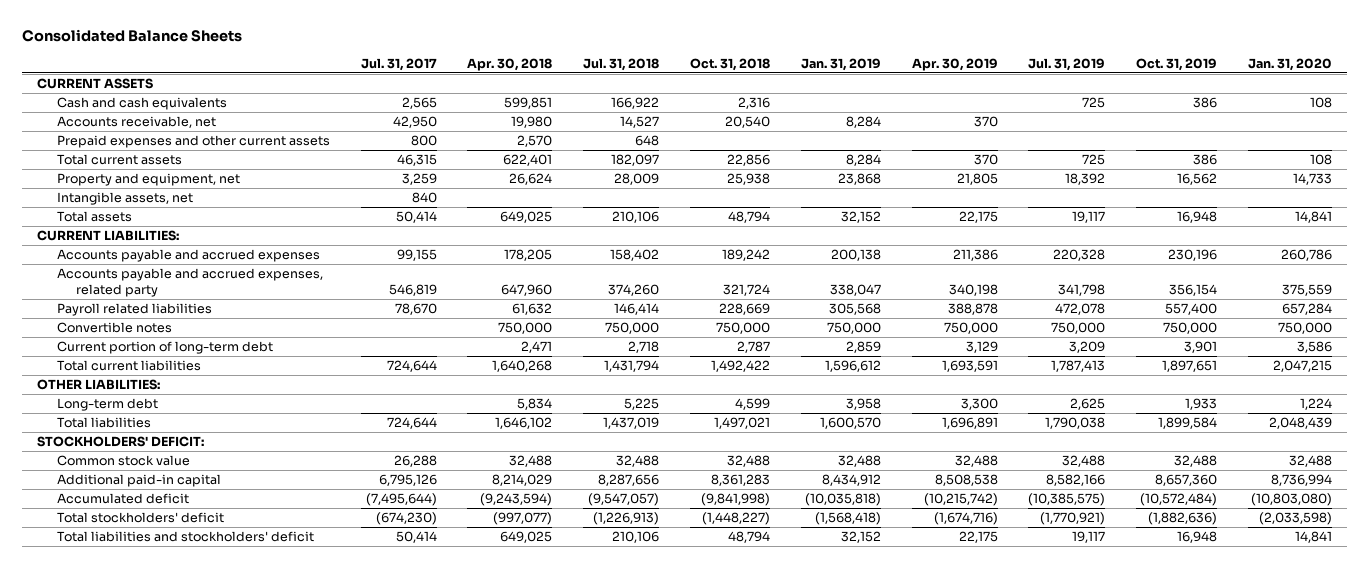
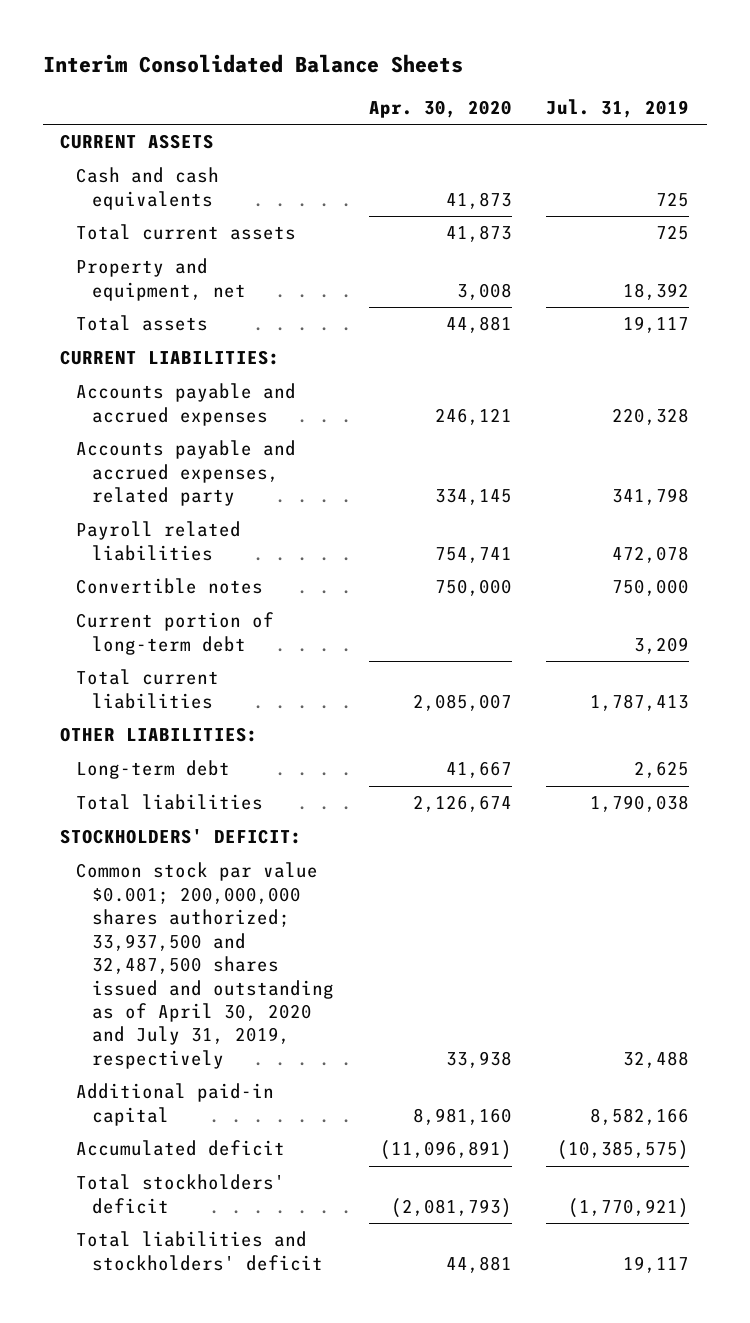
[21,29,242,43] Consolidated Balance Sheets -> [43,53,464,73] Interim Consolidated Balance Sheets
[360,57,437,71] Jul. 31, 2017 -> none
[467,57,553,71] Apr. 30, 2018 -> none
[583,57,660,71] Jul. 31, 2018 -> none
[690,57,771,71] Oct. 31, 2018 -> none
[800,57,881,71] Jan. 31, 2019 -> none
[911,57,998,71] Apr. 30, 2019 -> none
[1136,57,1218,71] Oct. 31, 2019 -> none
[1247,57,1332,71] Jan. 31, 2020 -> none
none -> [368,99,512,118] Apr. 30, 2020
[56,116,216,129] Accounts receivable, net -> none
[56,135,330,149] Prepaid expenses and other current assets -> none
[56,192,193,206] Intangible assets, net -> none
[56,455,190,467] Common stock value -> [76,862,335,1069] Common stock par value $0.001; 200,000,000 shares authorized; 33,937,500 and 32,487,500 shares issued and outstanding as of April 30, 2020 and July 31, 2019, respectively

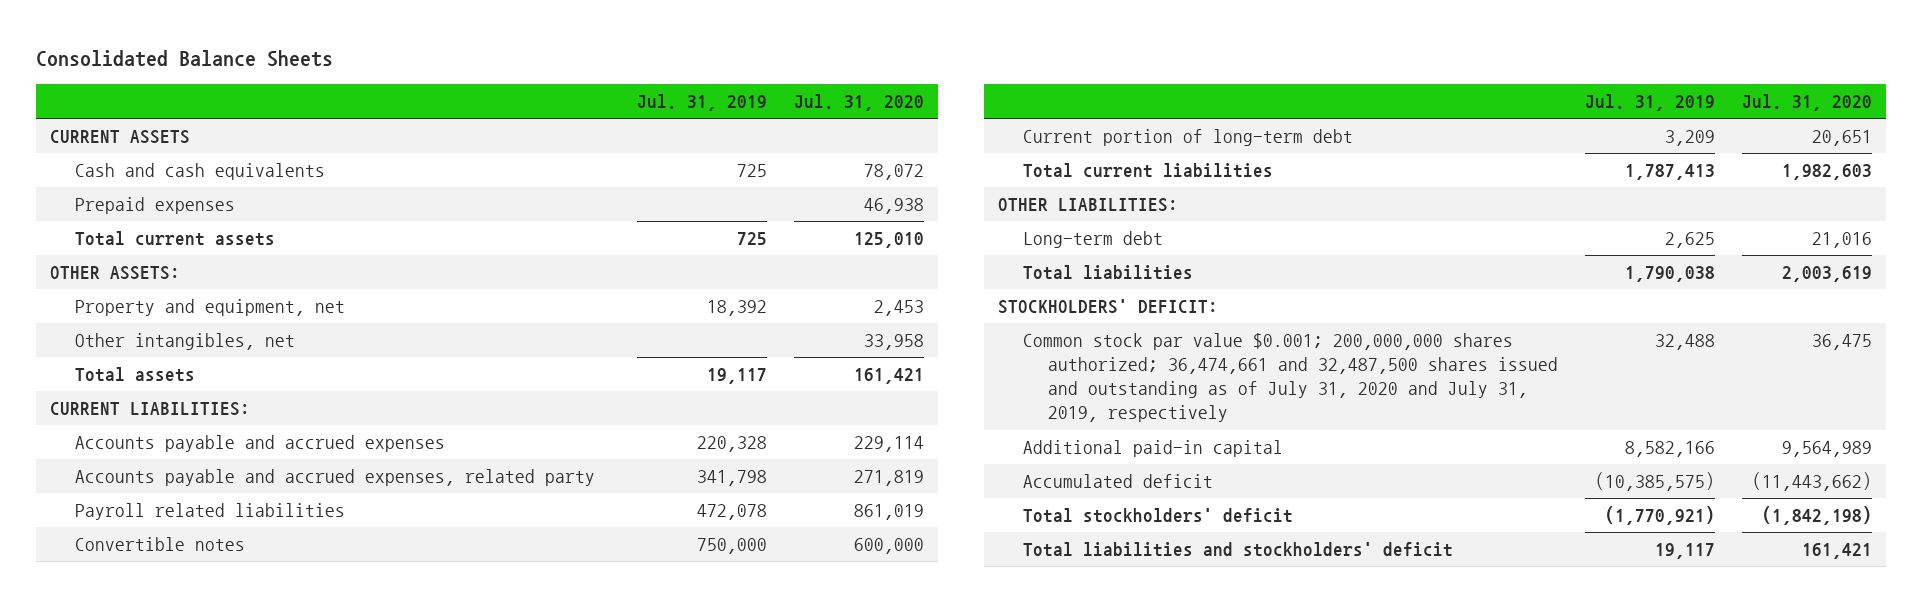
[43,53,464,73] Interim Consolidated Balance Sheets -> [36,50,334,68] Consolidated Balance Sheets
[368,99,512,118] Apr. 30, 2020 -> none
none -> [794,93,925,111] Jul. 31, 2020
none -> [74,197,235,215] Prepaid expenses
none -> [50,266,181,281] OTHER ASSETS:
none -> [74,333,295,351] Other intangibles, net
[76,862,335,1069] Common stock par value $0.001; 200,000,000 shares authorized; 33,937,500 and 32,487,500 shares issued and outstanding as of April 30, 2020 and July 31, 2019, respectively -> [1022,333,1558,423] Common stock par value $0.001; 200,000,000 shares authorized; 36,474,661 and 32,487,500 shares issued and outstanding as of July 31, 2020 and July 31, 2019, respectively

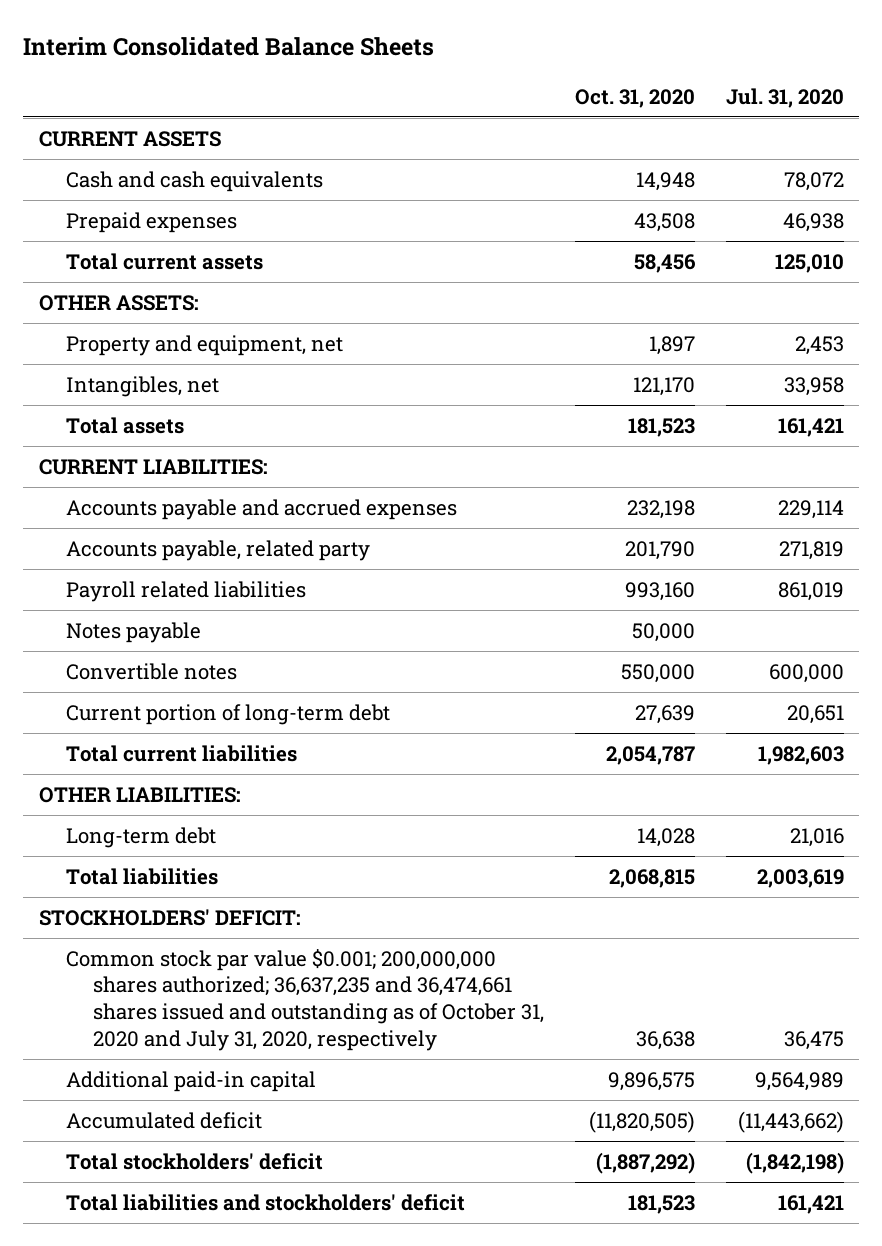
[36,50,334,68] Consolidated Balance Sheets -> [23,37,435,57] Interim Consolidated Balance Sheets
[637,93,768,111] Jul. 31, 2019 -> none
none -> [574,88,695,108] Oct. 31, 2020
[74,333,295,351] Other intangibles, net -> [65,375,219,397] Intangibles, net
[74,469,595,487] Accounts payable and accrued expenses, related party -> [65,539,370,561] Accounts payable, related party
none -> [65,621,201,643] Notes payable
[1022,333,1558,423] Common stock par value $0.001; 200,000,000 shares authorized; 36,474,661 and 32,487,500 shares issued and outstanding as of July 31, 2020 and July 31, 2019, respectively -> [65,948,544,1051] Common stock par value $0.001; 200,000,000 shares authorized; 36,637,235 and 36,474,661 shares issued and outstanding as of October 31, 2020 and July 31, 2020, respectively

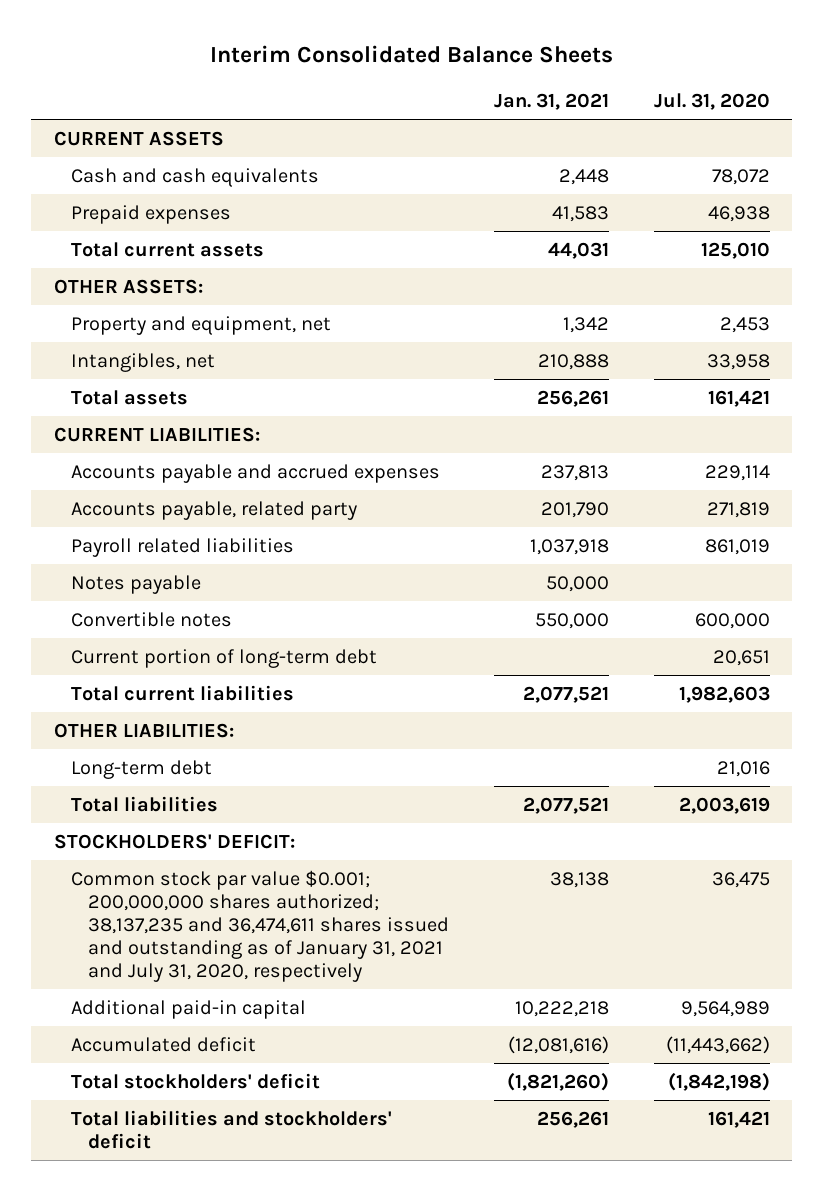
[574,88,695,108] Oct. 31, 2020 -> none
none -> [494,92,610,110] Jan. 31, 2021
[65,948,544,1051] Common stock par value $0.001; 200,000,000 shares authorized; 36,637,235 and 36,474,661 shares issued and outstanding as of October 31, 2020 and July 31, 2020, respectively -> [71,869,450,983] Common stock par value $0.001; 200,000,000 shares authorized; 38,137,235 and 36,474,611 shares issued and outstanding as of January 31, 2021 and July 31, 2020, respectively

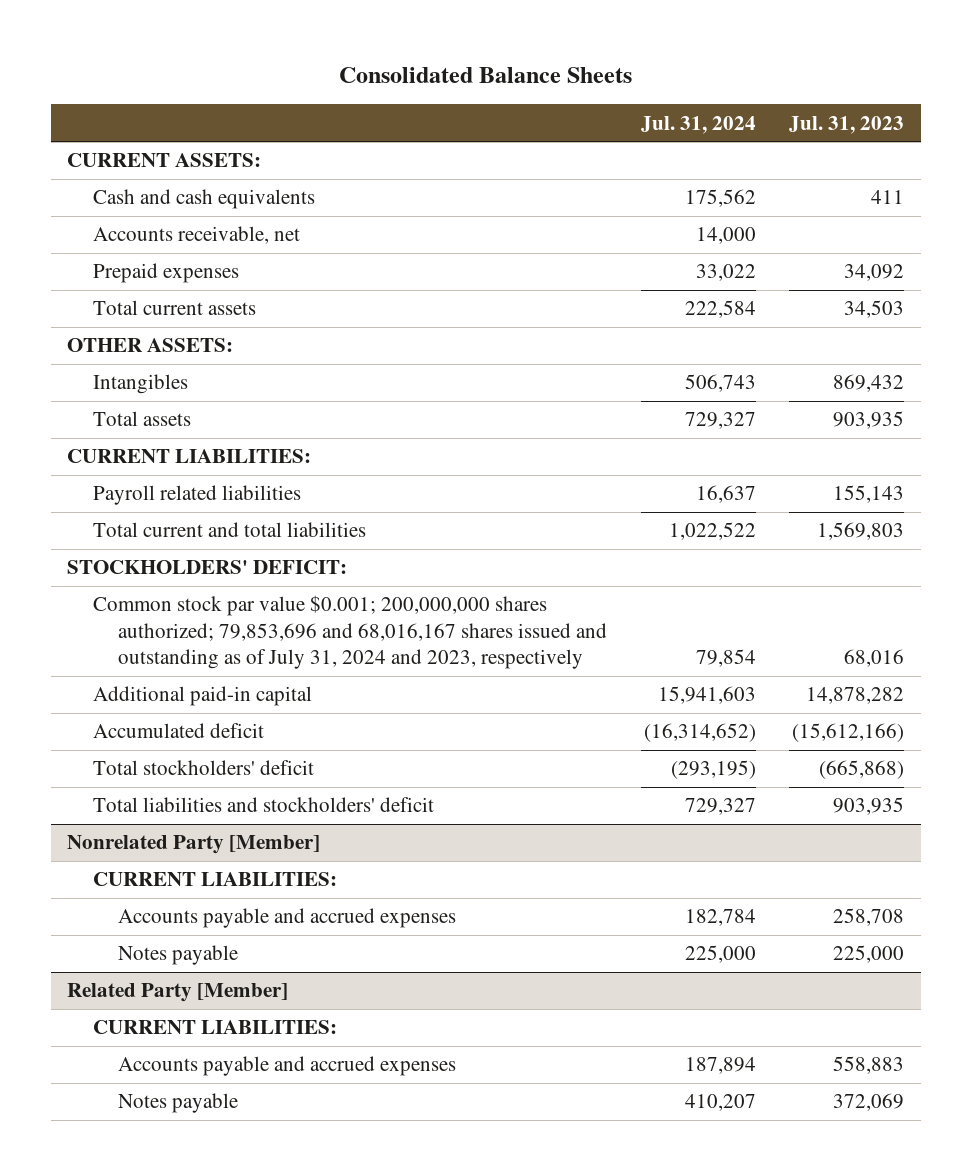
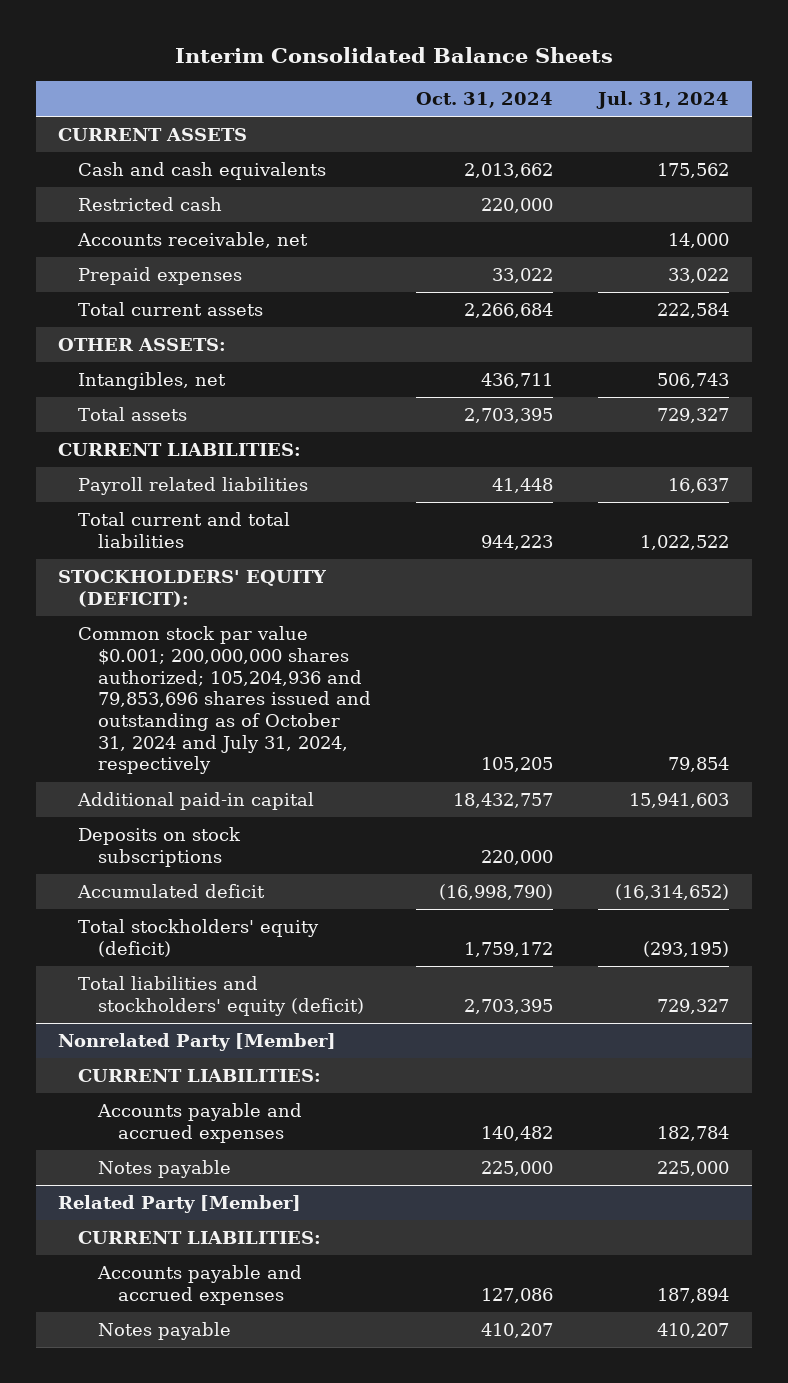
[338,67,632,84] Consolidated Balance Sheets -> [174,47,613,64] Interim Consolidated Balance Sheets
[788,115,904,134] Jul. 31, 2023 -> none
none -> [416,92,554,109] Oct. 31, 2024
[67,153,262,168] CURRENT ASSETS: -> [58,128,248,142] CURRENT ASSETS
none -> [78,197,223,212] Restricted cash
[92,374,188,395] Intangibles -> [78,372,227,391] Intangibles, net
[67,560,348,575] STOCKHOLDERS' DEFICIT: -> [58,570,328,607] STOCKHOLDERS' EQUITY (DEFICIT):
[92,595,608,670] Common stock par value $0.001; 200,000,000 shares authorized; 79,853,696 and 68,016,167 shares issued and outstanding as of July 31, 2024 and 2023, respectively -> [78,626,372,775] Common stock par value $0.001; 200,000,000 shares authorized; 105,204,936 and 79,853,696 shares issued and outstanding as of October 31, 2024 and July 31, 2024, respectively
none -> [78,827,242,867] Deposits on stock subscriptions
[92,760,314,776] Total stockholders' deficit -> [78,919,320,957] Total stockholders' equity (deficit)
[92,797,434,813] Total liabilities and stockholders' deficit -> [78,976,365,1016] Total liabilities and stockholders' equity (deficit)

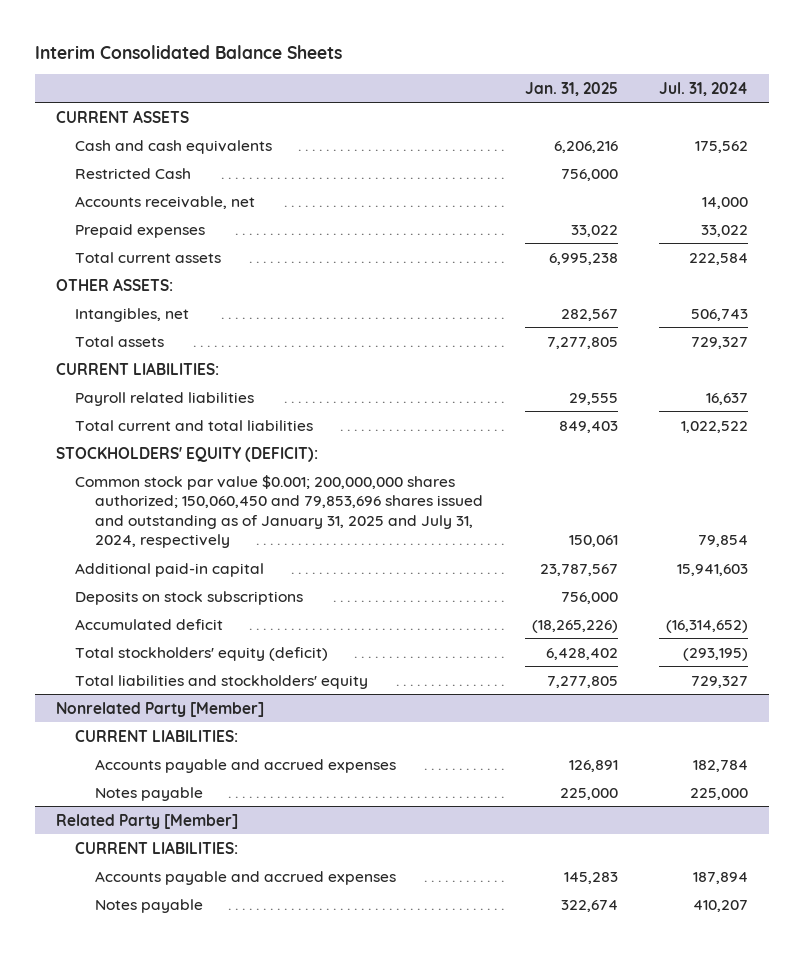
[416,92,554,109] Oct. 31, 2024 -> none
none -> [524,81,618,96] Jan. 31, 2025
[78,197,223,212] Restricted cash -> [75,167,192,179] Restricted Cash
[78,626,372,775] Common stock par value $0.001; 200,000,000 shares authorized; 105,204,936 and 79,853,696 shares issued and outstanding as of October 31, 2024 and July 31, 2024, respectively -> [75,474,484,549] Common stock par value $0.001; 200,000,000 shares authorized; 150,060,450 and 79,853,696 shares issued and outstanding as of January 31, 2025 and July 31, 2024, respectively
[78,976,365,1016] Total liabilities and stockholders' equity (deficit) -> [75,674,369,689] Total liabilities and stockholders' equity

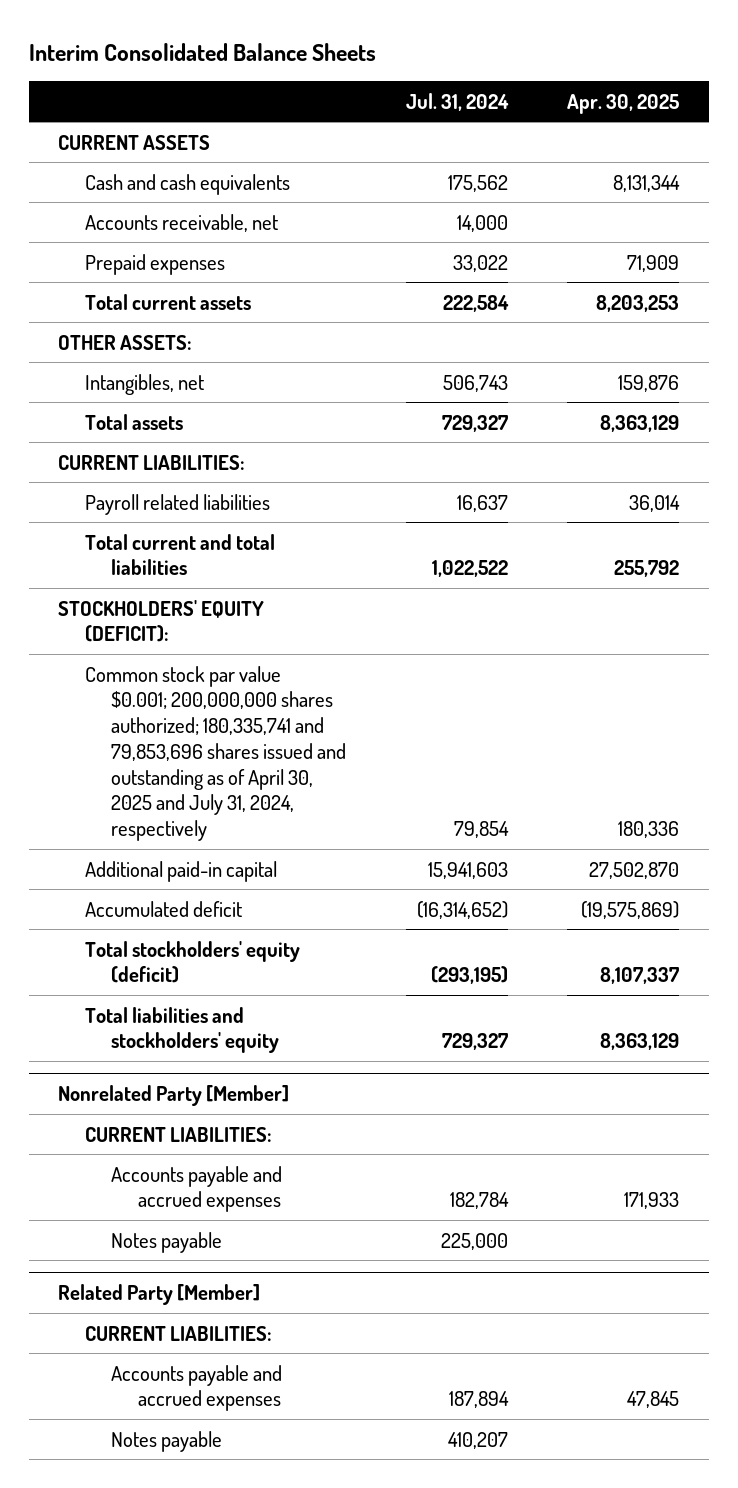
[524,81,618,96] Jan. 31, 2025 -> none
none -> [567,93,680,114] Apr. 30, 2025
[75,167,192,179] Restricted Cash -> none
[75,474,484,549] Common stock par value $0.001; 200,000,000 shares authorized; 150,060,450 and 79,853,696 shares issued and outstanding as of January 31, 2025 and July 31, 2024, respectively -> [84,665,347,842] Common stock par value $0.001; 200,000,000 shares authorized; 180,335,741 and 79,853,696 shares issued and outstanding as of April 30, 2025 and July 31, 2024, respectively
[75,590,304,605] Deposits on stock subscriptions -> none

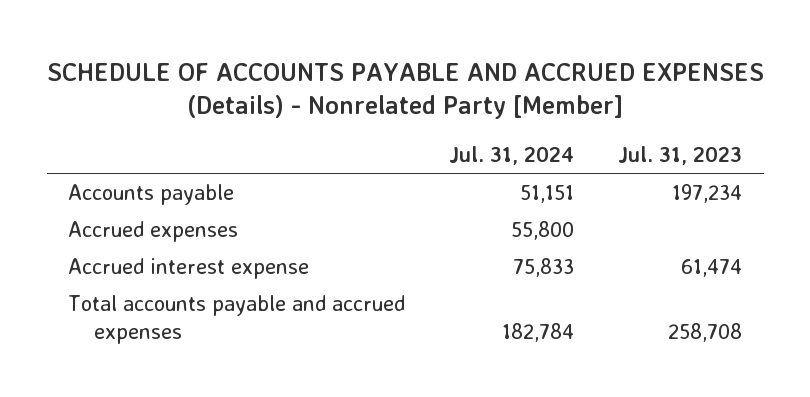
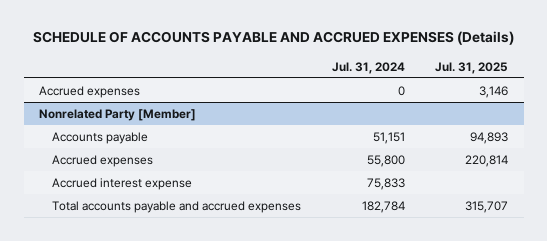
[47,62,765,120] SCHEDULE OF ACCOUNTS PAYABLE AND ACCRUED EXPENSES (Details) - Nonrelated Party [Member] -> [32,31,514,46] SCHEDULE OF ACCOUNTS PAYABLE AND ACCRUED EXPENSES (Details)
[617,146,742,166] Jul. 31, 2023 -> none
none -> [435,61,509,74] Jul. 31, 2025
none -> [38,85,140,98] Accrued expenses
none -> [38,108,196,121] Nonrelated Party [Member]

